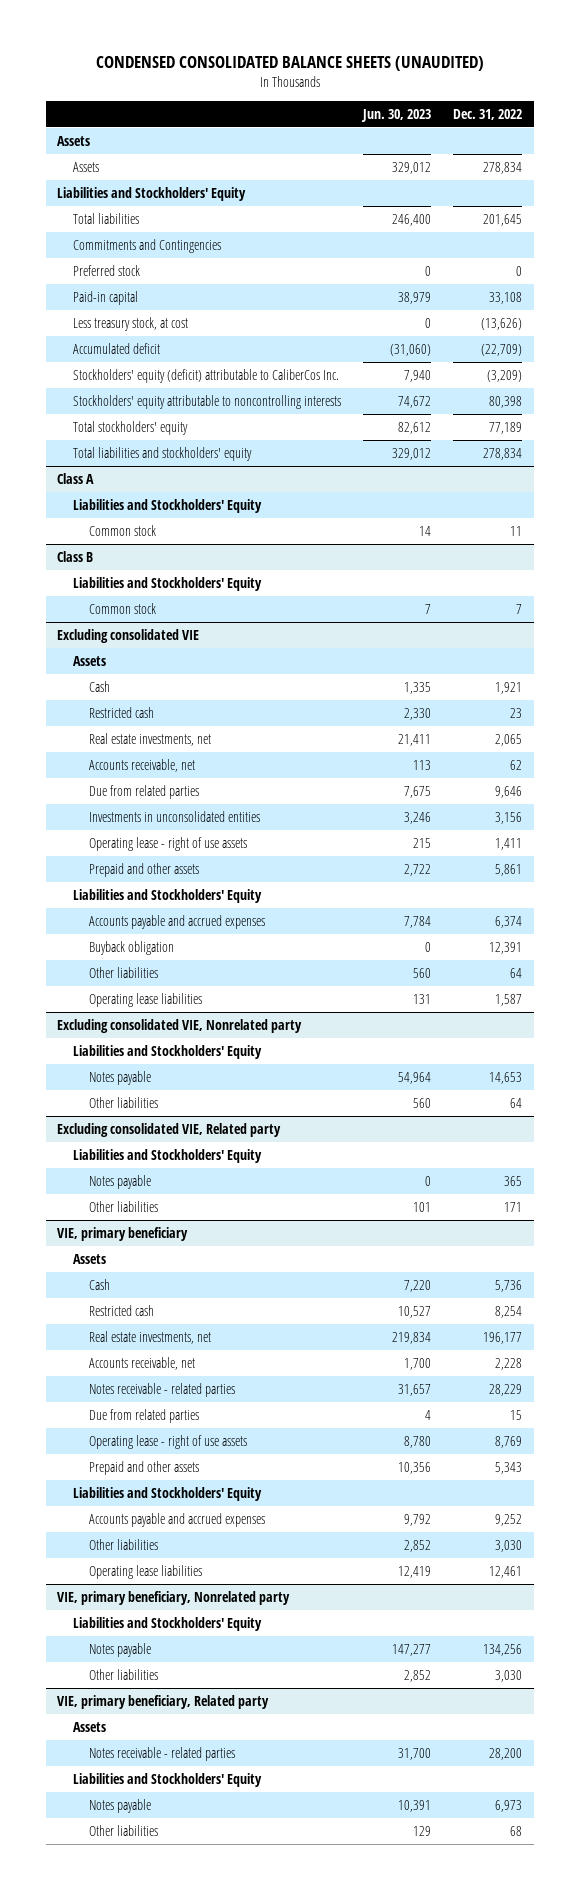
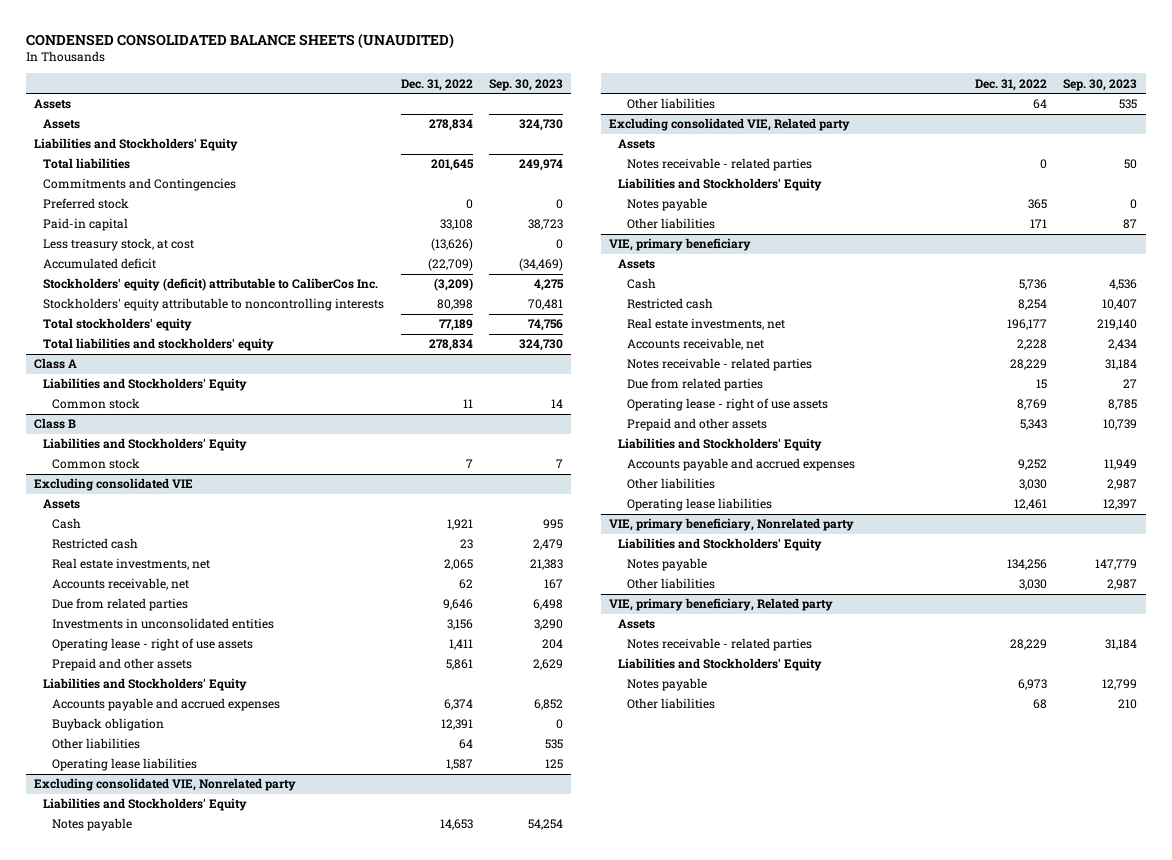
[361,109,432,123] Jun. 30, 2023 -> none
none -> [488,78,563,91] Sep. 30, 2023
none -> [618,139,656,150] Assets
none -> [627,158,813,172] Notes receivable - related parties
[489,1747,523,1760] 28,200 -> [1010,639,1048,651] 28,229

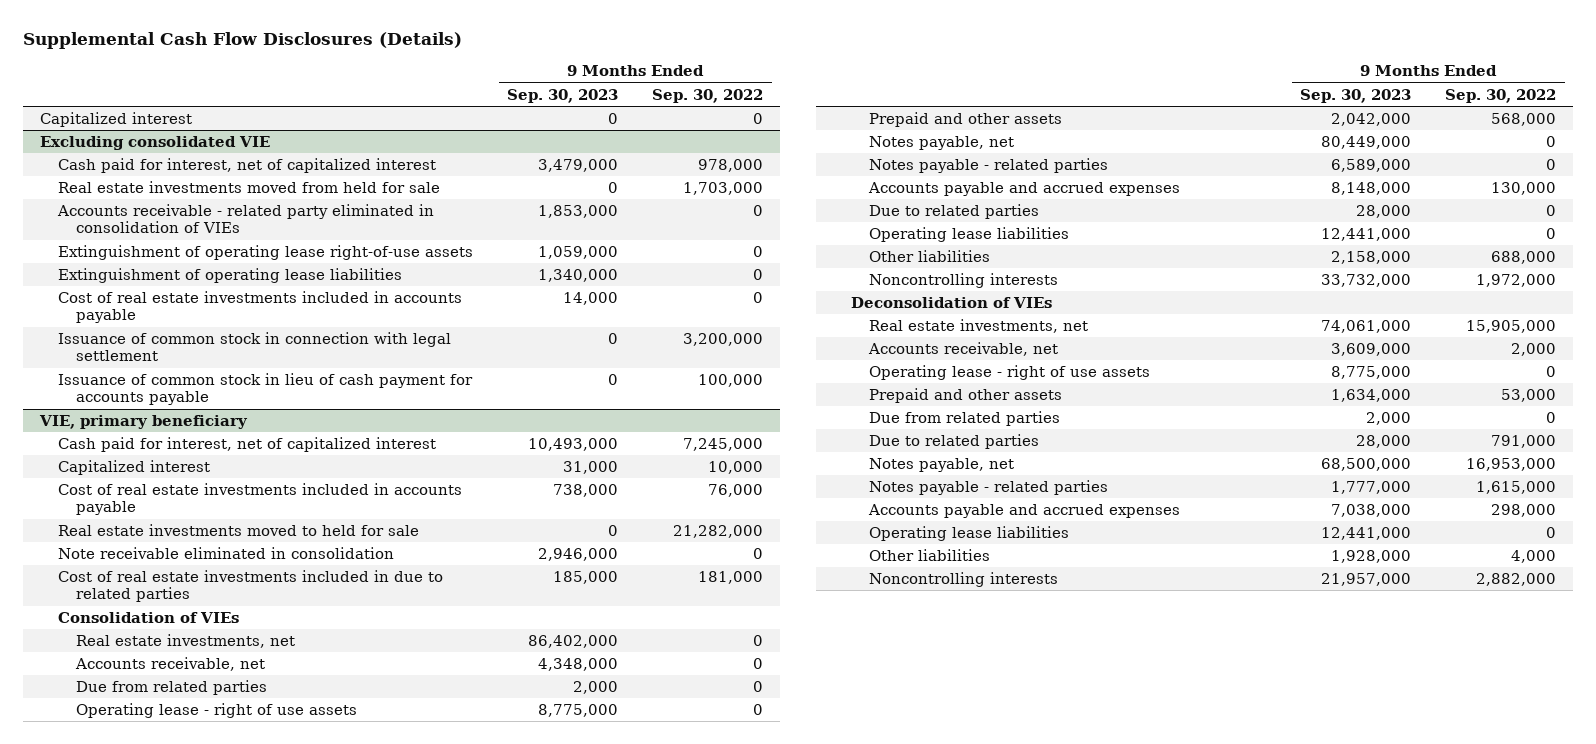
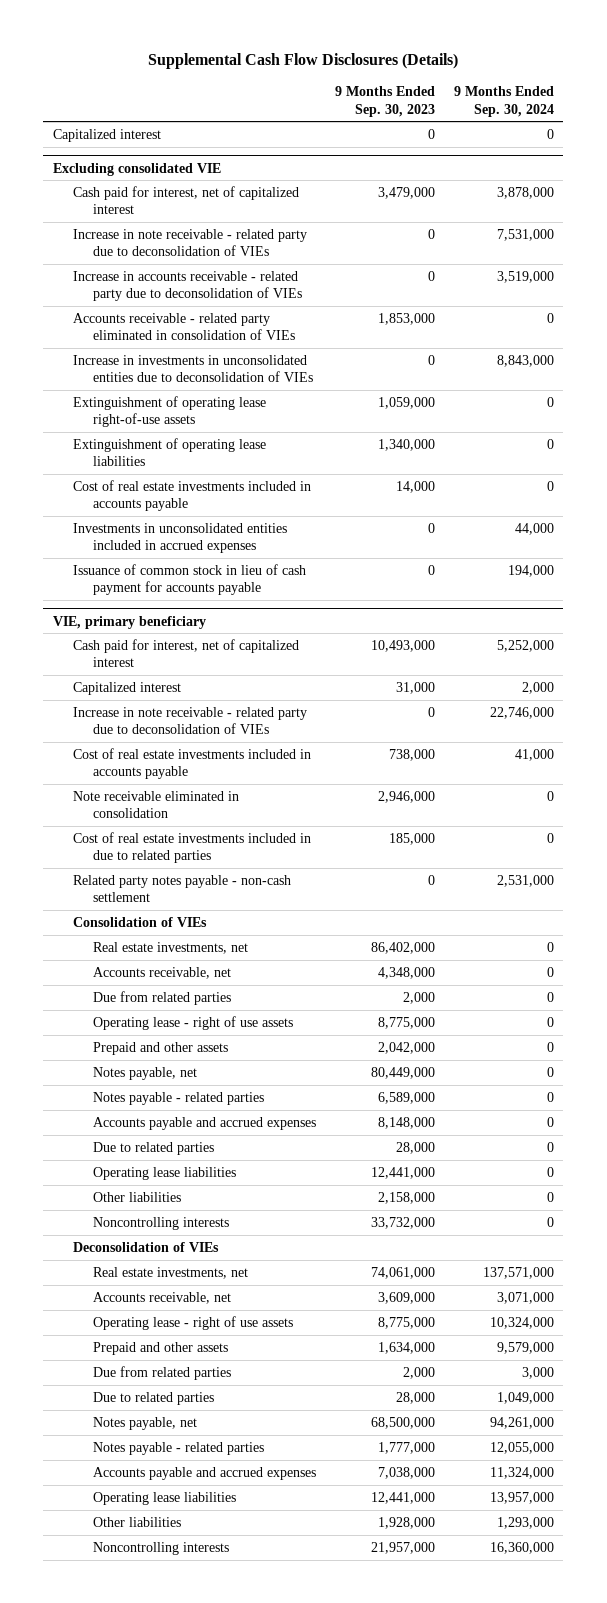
[652,88,764,103] Sep. 30, 2022 -> none
none -> [453,86,554,117] 9 Months Ended Sep. 30, 2024
[57,180,440,193] Real estate investments moved from held for sale -> none
none -> [72,228,307,257] Increase in note receivable - related party due to deconsolidation of VIEs
none -> [72,270,302,302] Increase in accounts receivable - related party due to deconsolidation of VIEs
none -> [72,354,313,383] Increase in investments in unconsolidated entities due to deconsolidation of VIEs
[57,331,451,362] Issuance of common stock in connection with legal settlement -> none
none -> [72,522,287,554] Investments in unconsolidated entities included in accrued expenses
none -> [72,706,307,735] Increase in note receivable - related party due to deconsolidation of VIEs
[57,523,419,536] Real estate investments moved to held for sale -> none
none -> [72,874,291,903] Related party notes payable - non-cash settlement

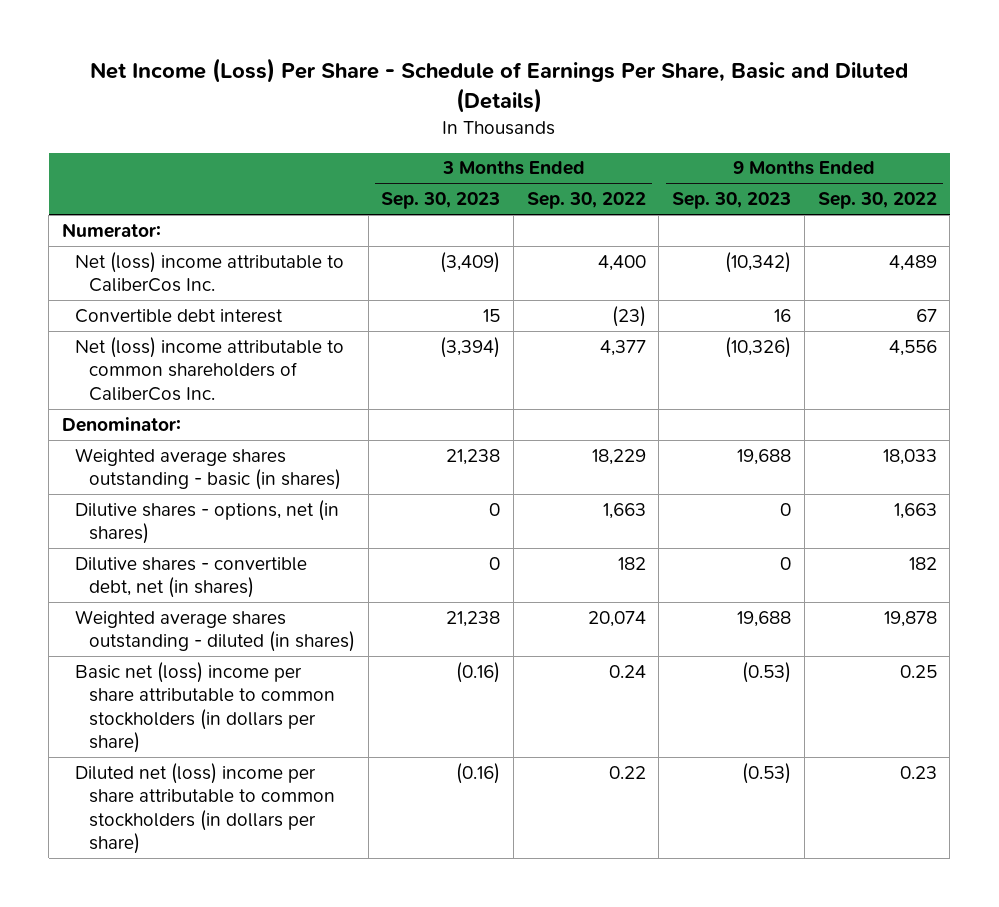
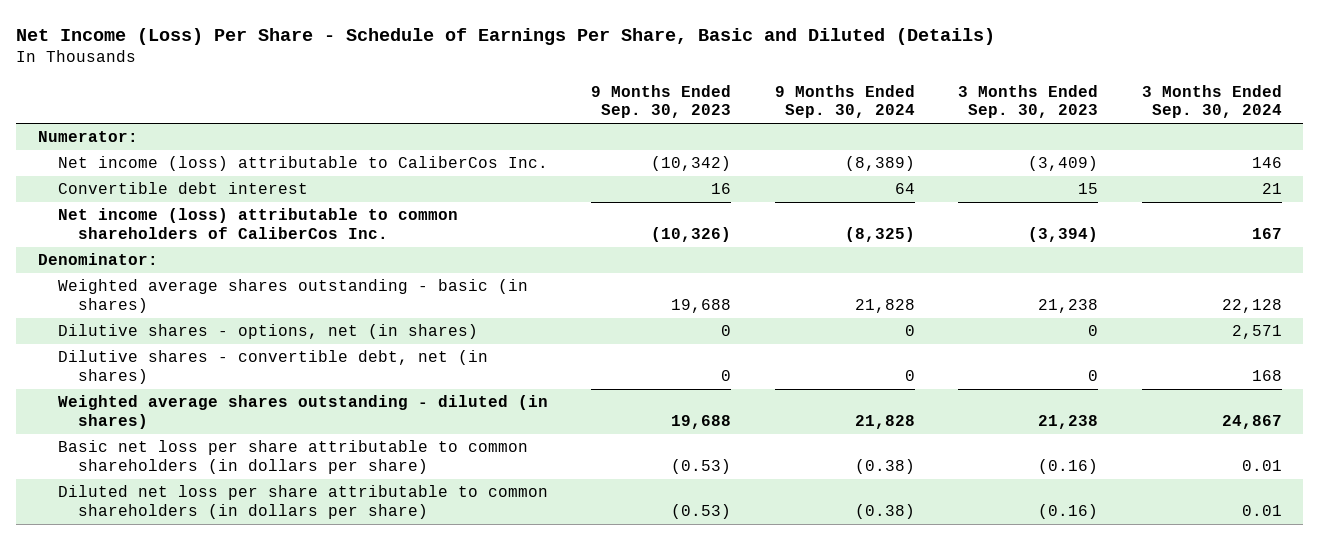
[526,192,646,210] Sep. 30, 2022 -> none
[817,192,937,210] Sep. 30, 2022 -> none
none -> [774,84,915,119] 9 Months Ended Sep. 30, 2024
none -> [1141,84,1282,119] 3 Months Ended Sep. 30, 2024
[75,251,345,293] Net (loss) income attributable to CaliberCos Inc. -> [57,156,548,172] Net income (loss) attributable to CaliberCos Inc.
[75,336,345,401] Net (loss) income attributable to common shareholders of CaliberCos Inc. -> [57,208,458,240] Net income (loss) attributable to common shareholders of CaliberCos Inc.
[75,661,335,754] Basic net (loss) income per share attributable to common stockholders (in dollars per share) -> [57,440,528,475] Basic net loss per share attributable to common shareholders (in dollars per share)
[75,762,335,855] Diluted net (loss) income per share attributable to common stockholders (in dollars per share) -> [57,485,548,520] Diluted net loss per share attributable to common shareholders (in dollars per share)

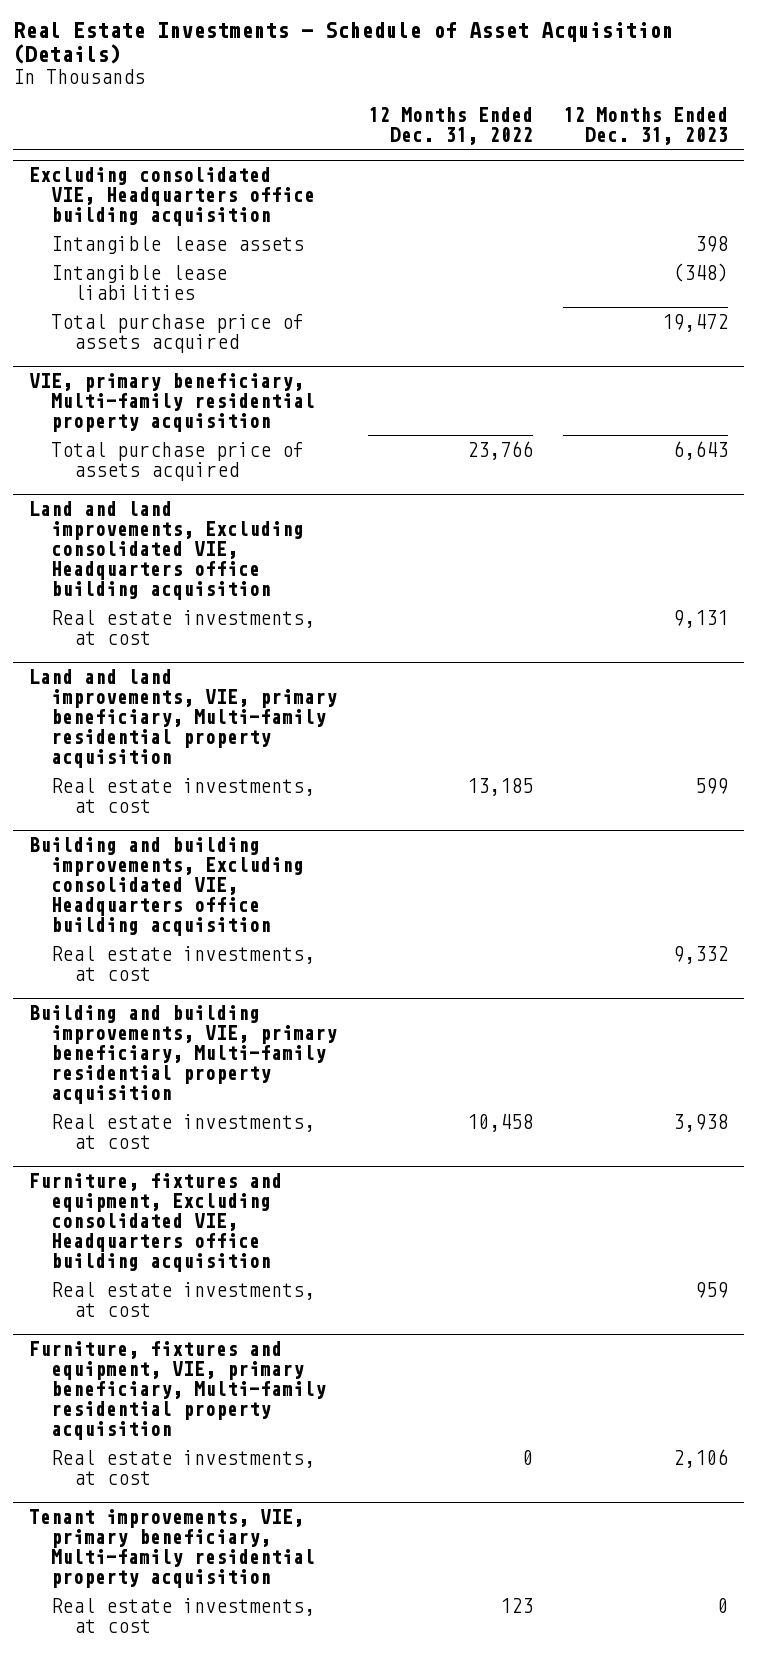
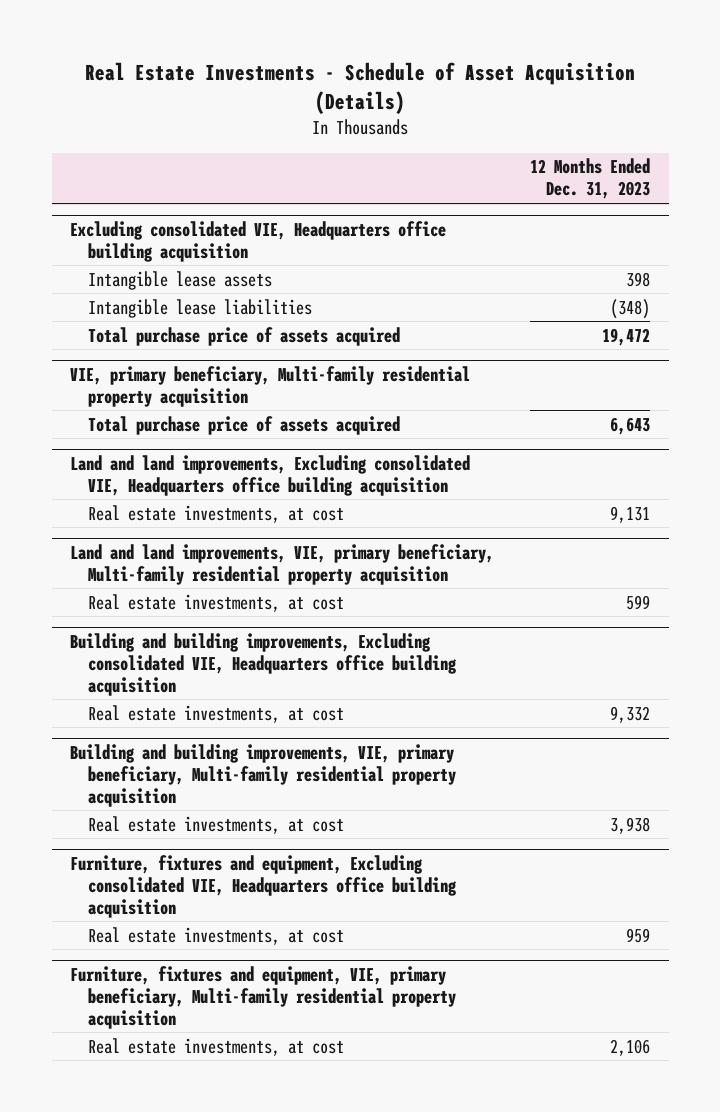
[367,106,533,145] 12 Months Ended Dec. 31, 2022 -> none
[28,1508,316,1588] Tenant improvements, VIE, primary beneficiary, Multi-family residential property acquisition -> none
[51,1597,316,1633] Real estate investments, at cost -> none

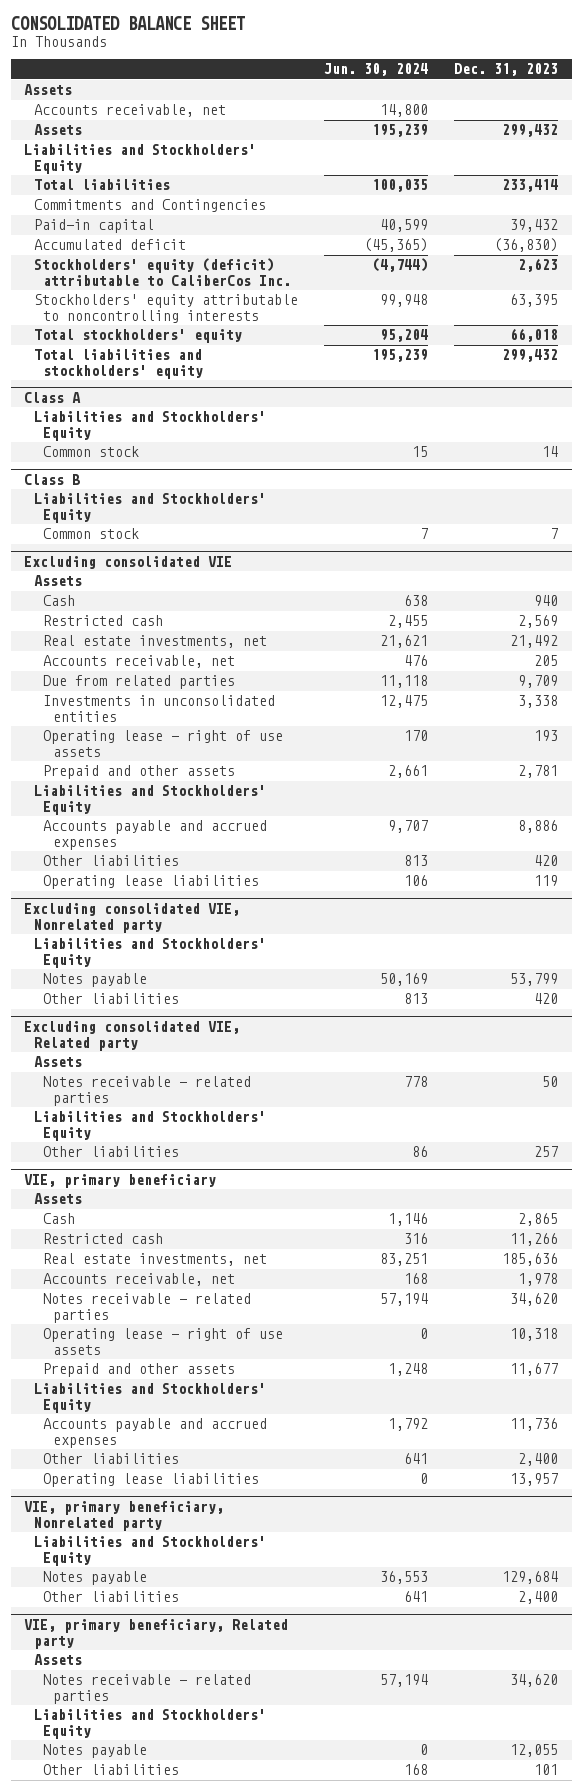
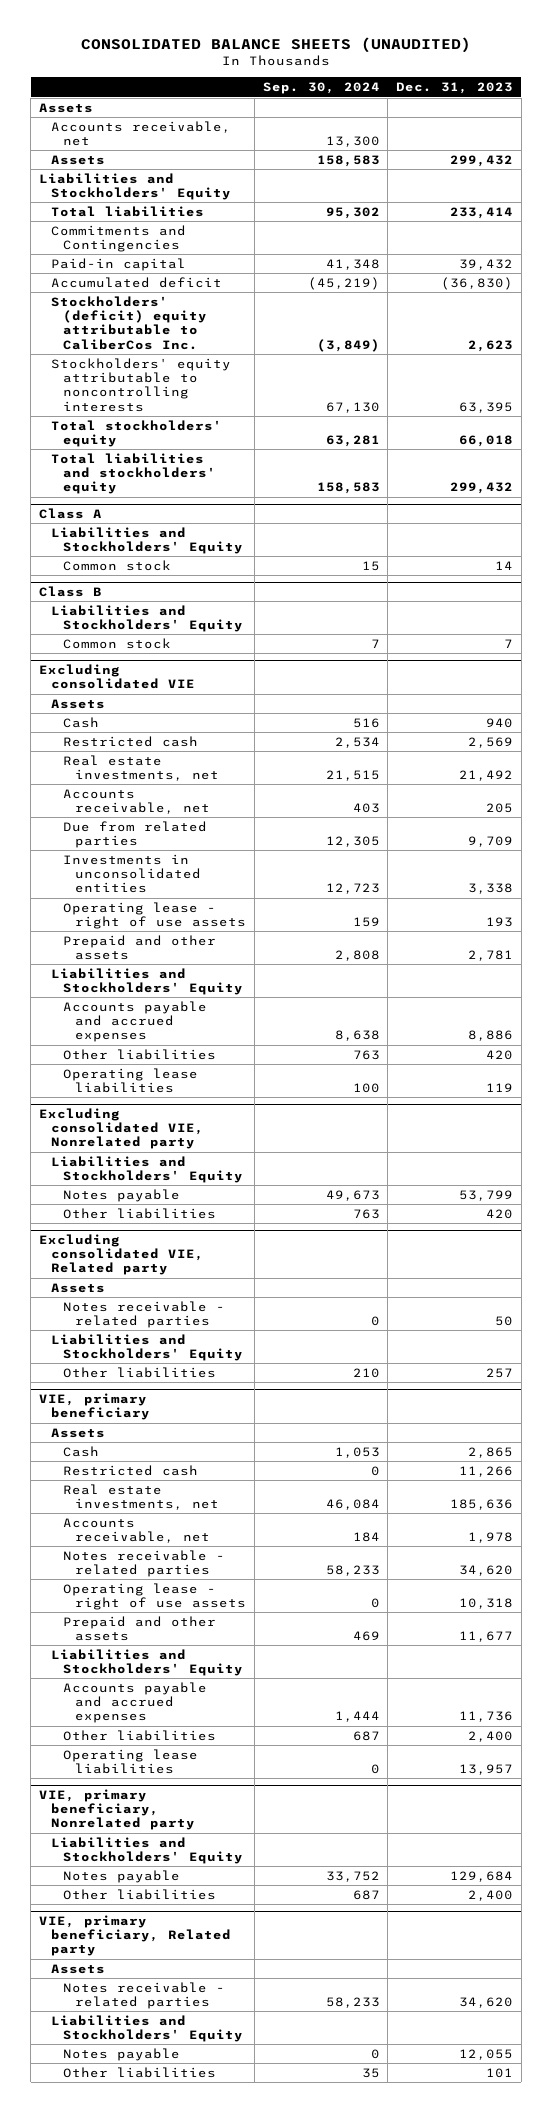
[11,16,246,31] CONSOLIDATED BALANCE SHEET -> [81,37,472,54] CONSOLIDATED BALANCE SHEETS (UNAUDITED)
[324,63,429,77] Jun. 30, 2024 -> none
none -> [262,82,380,95] Sep. 30, 2024
[33,258,292,287] Stockholders' equity (deficit) attributable to CaliberCos Inc. -> [50,295,207,350] Stockholders' (deficit) equity attributable to CaliberCos Inc.

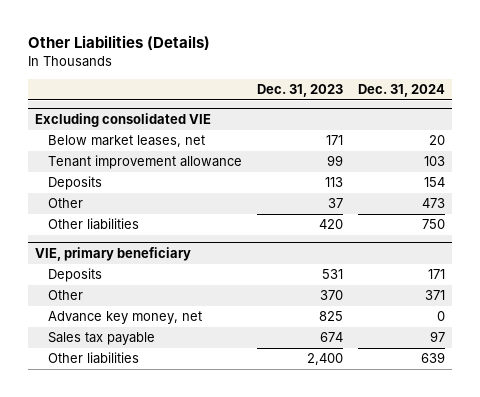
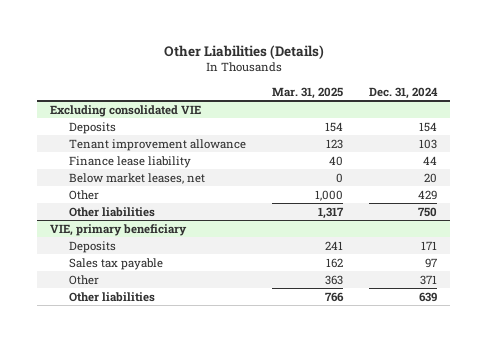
[257,83,344,97] Dec. 31, 2023 -> none
none -> [272,86,344,99] Mar. 31, 2025
[48,155,243,170] Tenant improvement allowance -> [68,138,246,151] Tenant improvement allowance
none -> [68,155,191,168] Finance lease liability
[48,135,206,148] Below market leases, net -> [68,172,205,184] Below market leases, net
[421,198,445,209] 473 -> [418,189,438,200] 429
[48,311,203,325] Advance key money, net -> none
[48,290,84,301] Other -> [68,274,99,285] Other

